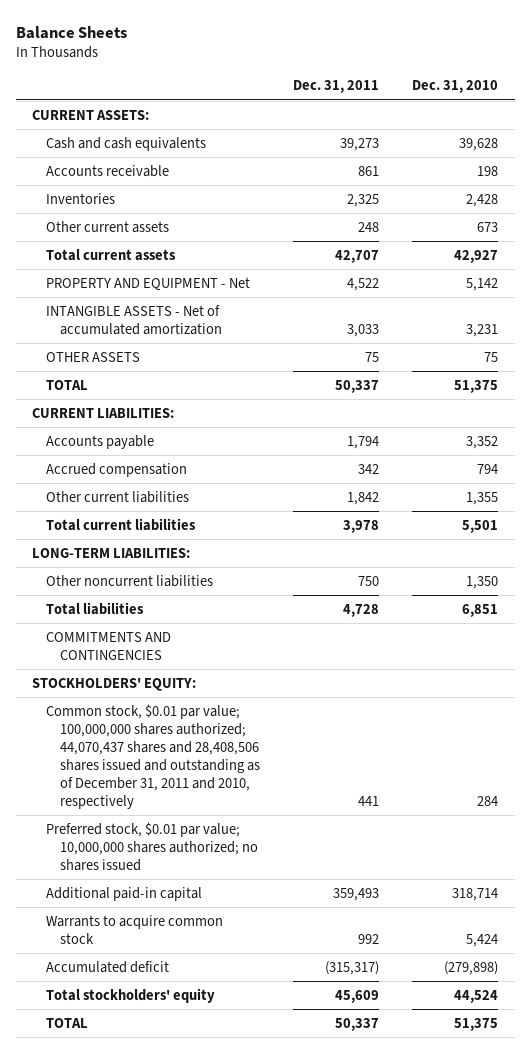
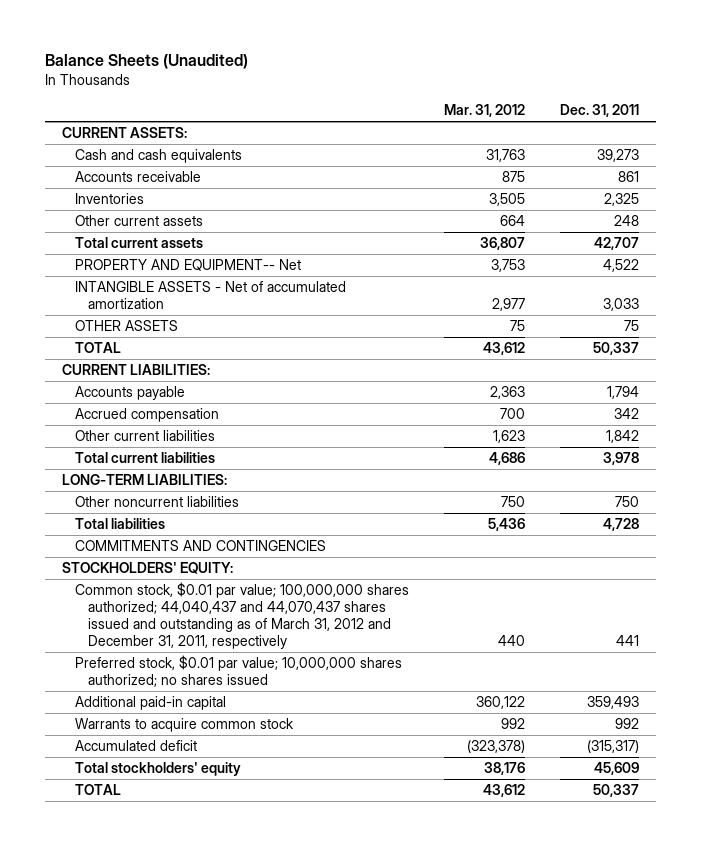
[15,25,127,39] Balance Sheets -> [44,54,248,70] Balance Sheets (Unaudited)
[412,80,499,94] Dec. 31, 2010 -> none
none -> [444,104,526,118] Mar. 31, 2012
[46,276,251,291] PROPERTY AND EQUIPMENT - Net -> [75,259,302,272] PROPERTY AND EQUIPMENT-- Net
[46,703,261,809] Common stock, $0.01 par value; 100,000,000 shares authorized; 44,070,437 shares and 28,408,506 shares issued and outstanding as of December 31, 2011 and 2010, respectively -> [75,582,410,650] Common stock, $0.01 par value; 100,000,000 shares authorized; 44,040,437 and 44,070,437 shares issued and outstanding as of March 31, 2012 and December 31, 2011, respectively

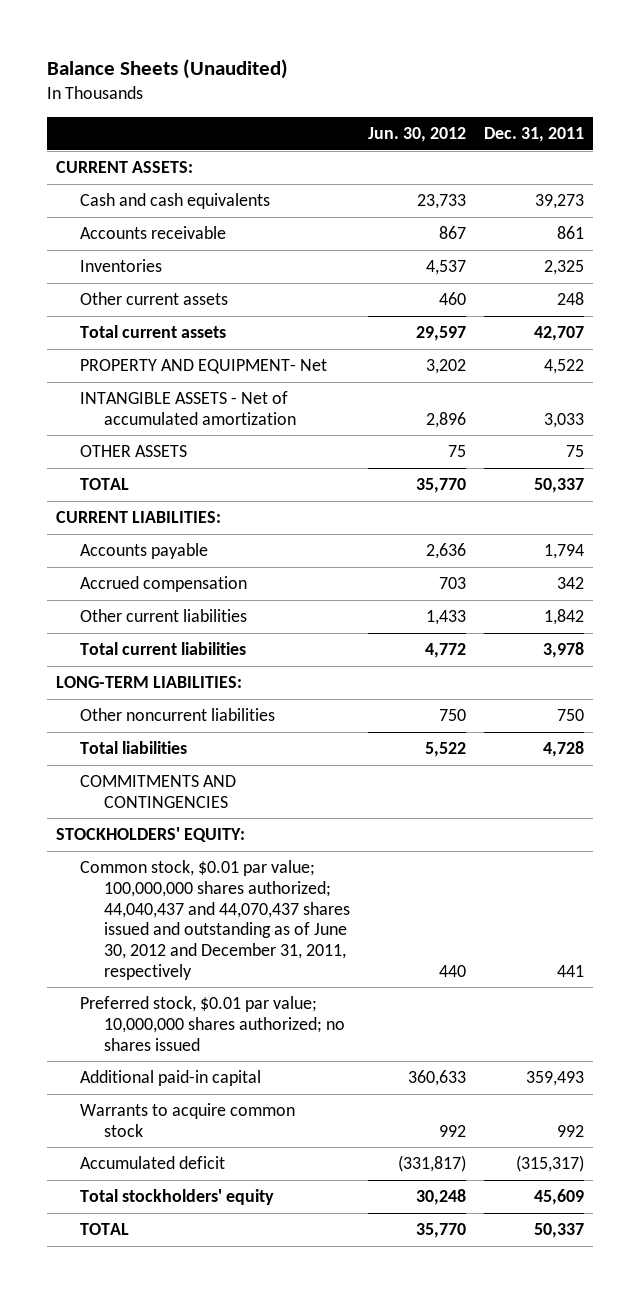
[444,104,526,118] Mar. 31, 2012 -> none
none -> [367,127,466,143] Jun. 30, 2012
[75,259,302,272] PROPERTY AND EQUIPMENT-- Net -> [80,359,328,375] PROPERTY AND EQUIPMENT- Net
[75,582,410,650] Common stock, $0.01 par value; 100,000,000 shares authorized; 44,040,437 and 44,070,437 shares issued and outstanding as of March 31, 2012 and December 31, 2011, respectively -> [80,860,350,980] Common stock, $0.01 par value; 100,000,000 shares authorized; 44,040,437 and 44,070,437 shares issued and outstanding as of June 30, 2012 and December 31, 2011, respectively

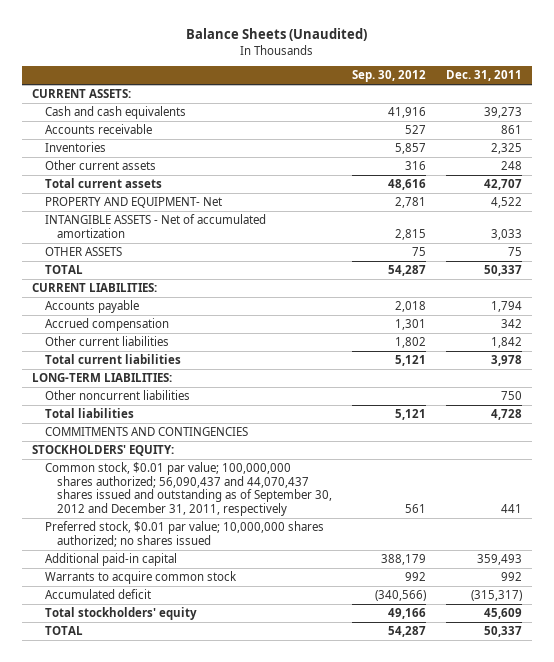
[367,127,466,143] Jun. 30, 2012 -> none
none -> [351,70,426,83] Sep. 30, 2012
[80,860,350,980] Common stock, $0.01 par value; 100,000,000 shares authorized; 44,040,437 and 44,070,437 shares issued and outstanding as of June 30, 2012 and December 31, 2011, respectively -> [44,462,333,516] Common stock, $0.01 par value; 100,000,000 shares authorized; 56,090,437 and 44,070,437 shares issued and outstanding as of September 30, 2012 and December 31, 2011, respectively

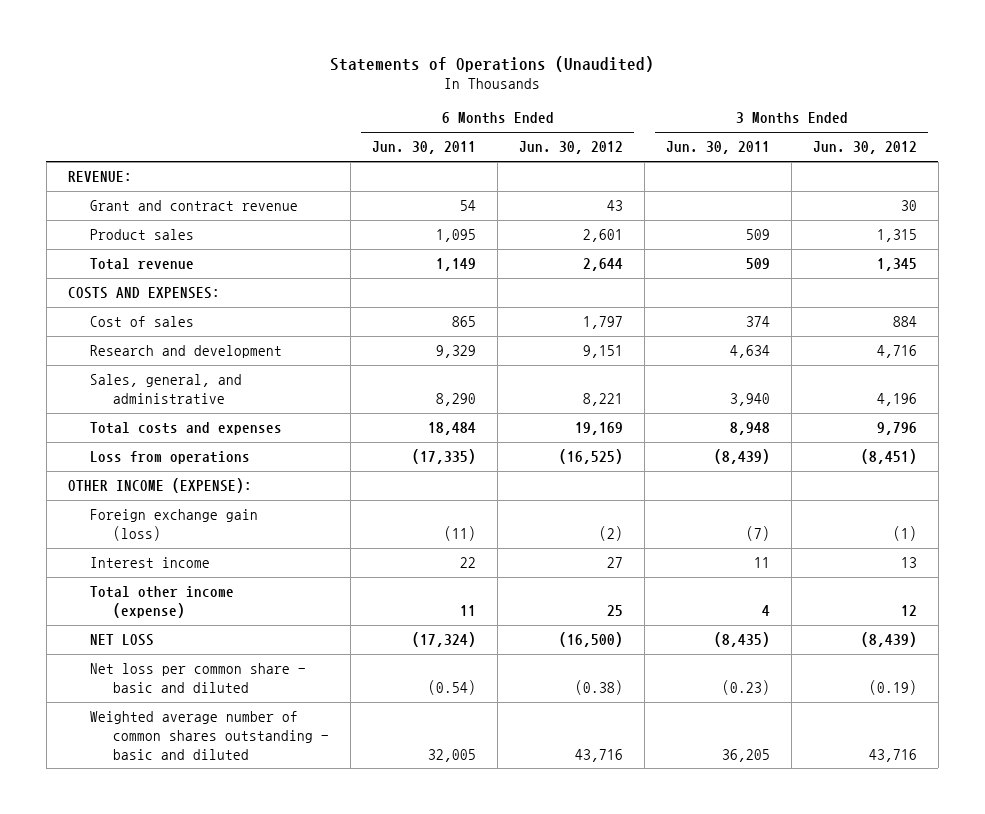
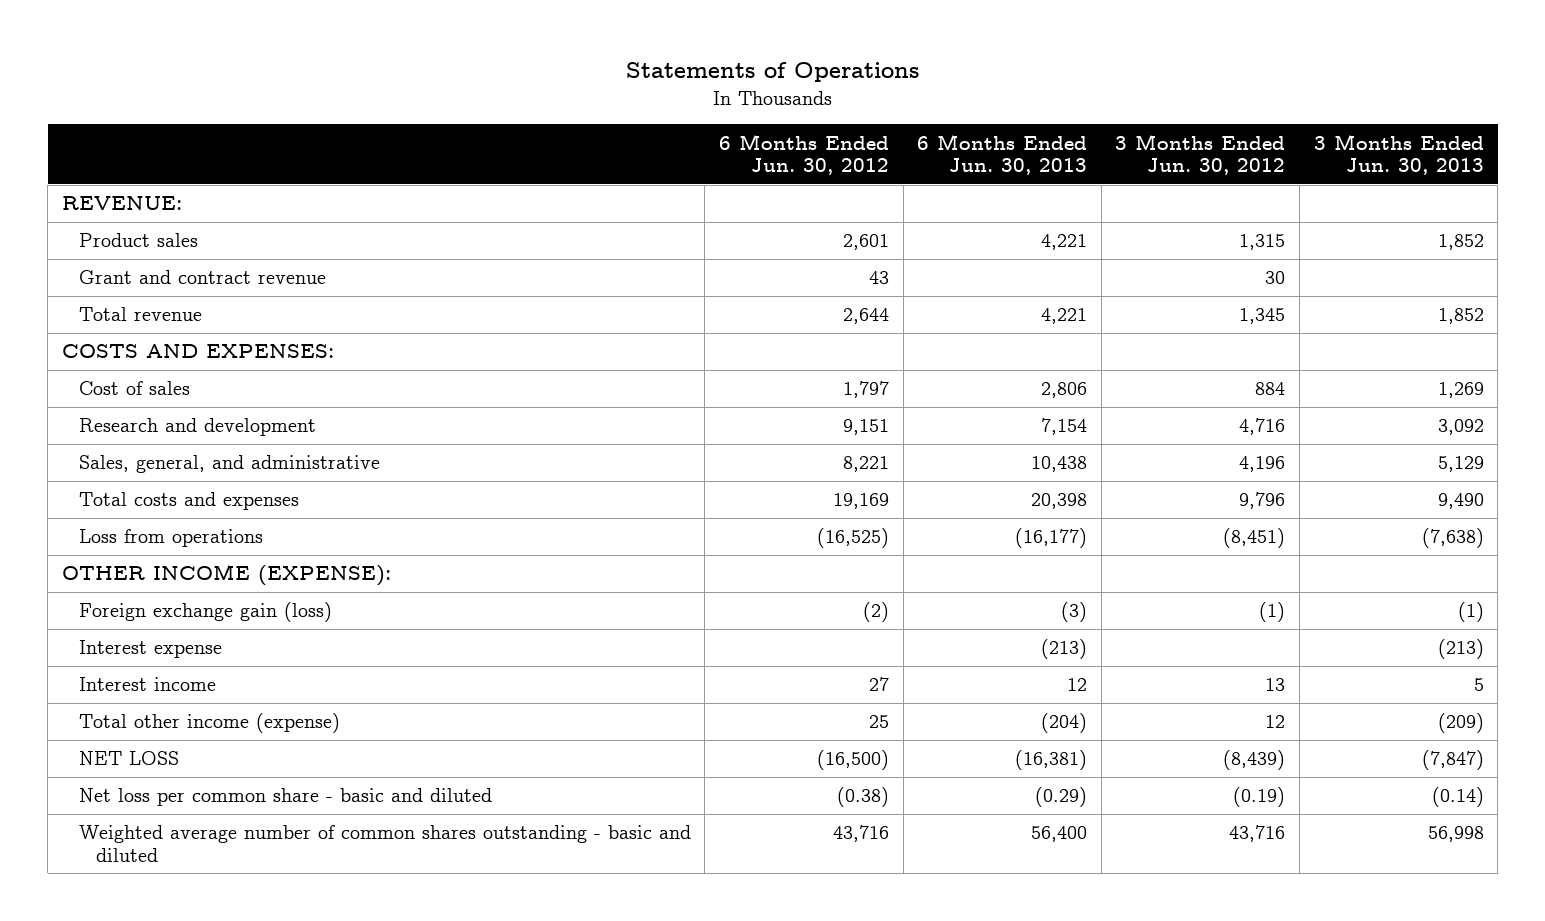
[330,55,655,72] Statements of Operations (Unaudited) -> [625,62,919,83] Statements of Operations
[372,141,477,155] Jun. 30, 2011 -> none
[666,141,771,155] Jun. 30, 2011 -> none
none -> [917,133,1088,176] 6 Months Ended Jun. 30, 2013
none -> [1313,133,1484,176] 3 Months Ended Jun. 30, 2013
[90,200,299,212] Grant and contract revenue -> [78,270,326,285] Grant and contract revenue
none -> [78,640,222,659] Interest expense

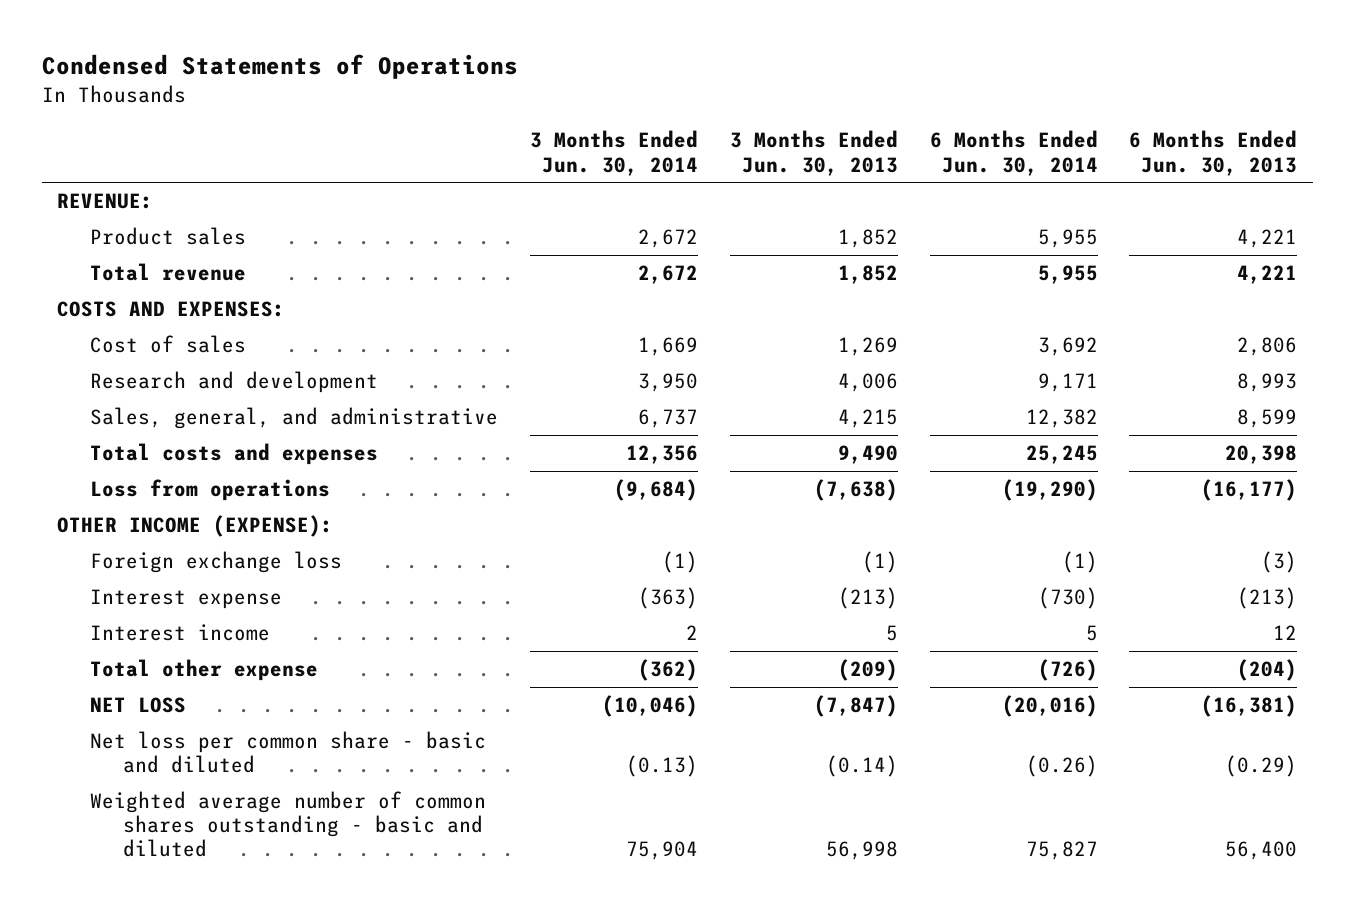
[625,62,919,83] Statements of Operations -> [41,53,518,79] Condensed Statements of Operations
[719,133,890,176] 6 Months Ended Jun. 30, 2012 -> none
[1115,133,1286,176] 3 Months Ended Jun. 30, 2012 -> none
none -> [530,130,699,176] 3 Months Ended Jun. 30, 2014
none -> [929,130,1098,176] 6 Months Ended Jun. 30, 2014
[78,270,326,285] Grant and contract revenue -> none
[1041,418,1088,436] 7,154 -> [1237,373,1298,393] 8,993
[1437,419,1484,436] 3,092 -> [837,373,898,393] 4,006
[1031,456,1088,473] 10,438 -> [1237,409,1298,429] 8,599
[1437,456,1484,473] 5,129 -> [837,409,898,429] 4,215
[78,602,332,623] Foreign exchange gain (loss) -> [90,551,343,574] Foreign exchange loss
[78,713,340,734] Total other income (expense) -> [90,659,319,682] Total other expense

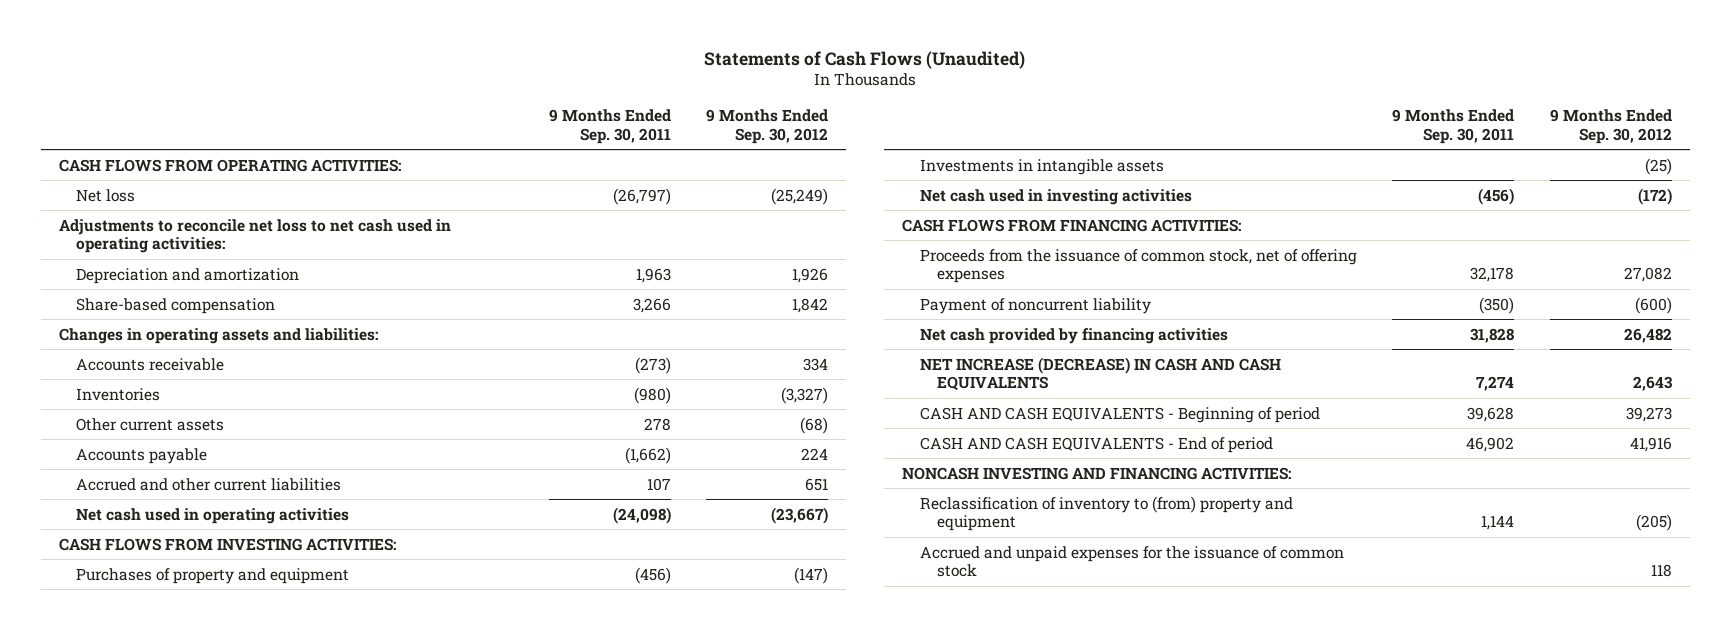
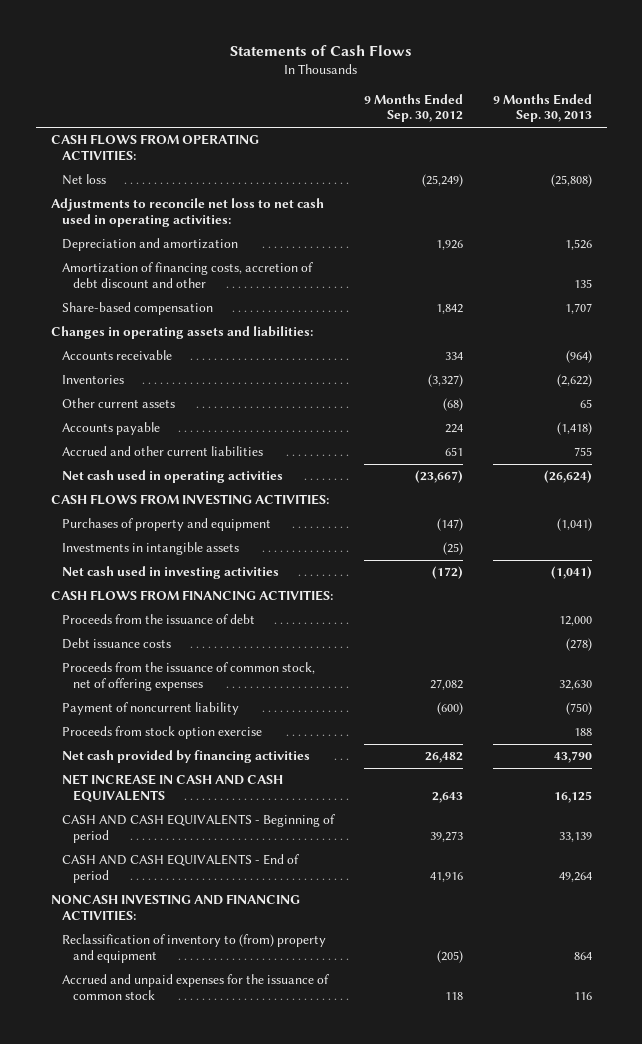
[704,50,1026,69] Statements of Cash Flows (Unaudited) -> [230,45,413,57] Statements of Cash Flows
[548,109,671,144] 9 Months Ended Sep. 30, 2011 -> none
none -> [492,93,592,123] 9 Months Ended Sep. 30, 2013
none -> [61,262,313,289] Amortization of financing costs, accretion of debt discount and other
none -> [61,614,255,625] Proceeds from the issuance of debt
none -> [61,638,171,650] Debt issuance costs
none -> [61,726,262,740] Proceeds from stock option exercise
[919,356,1281,392] NET INCREASE (DECREASE) IN CASH AND CASH EQUIVALENTS -> [61,774,283,803] NET INCREASE IN CASH AND CASH EQUIVALENTS

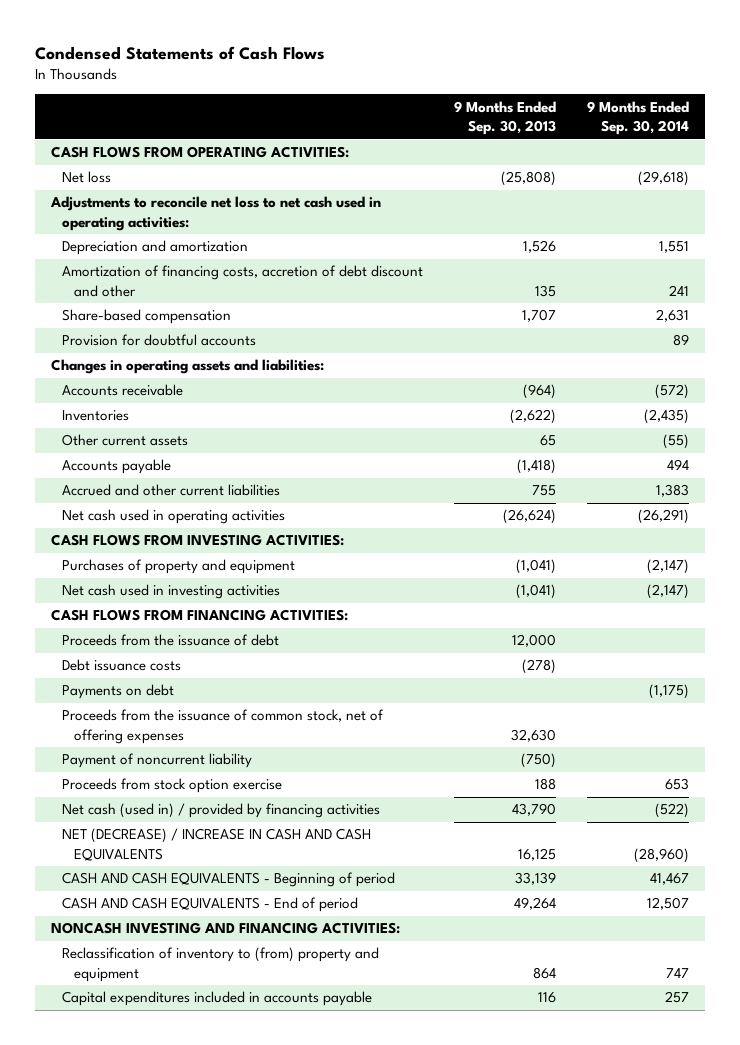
[230,45,413,57] Statements of Cash Flows -> [35,45,326,60] Condensed Statements of Cash Flows
[363,93,463,123] 9 Months Ended Sep. 30, 2012 -> none
none -> [587,100,690,136] 9 Months Ended Sep. 30, 2014
none -> [62,334,257,347] Provision for doubtful accounts
[61,542,239,556] Investments in intangible assets -> none
none -> [62,684,175,700] Payments on debt
[61,750,310,764] Net cash provided by financing activities -> [62,803,381,819] Net cash (used in) / provided by financing activities
[61,774,283,803] NET INCREASE IN CASH AND CASH EQUIVALENTS -> [62,828,372,861] NET (DECREASE) / INCREASE IN CASH AND CASH EQUIVALENTS
[61,974,329,1001] Accrued and unpaid expenses for the issuance of common stock -> [62,991,373,1007] Capital expenditures included in accounts payable

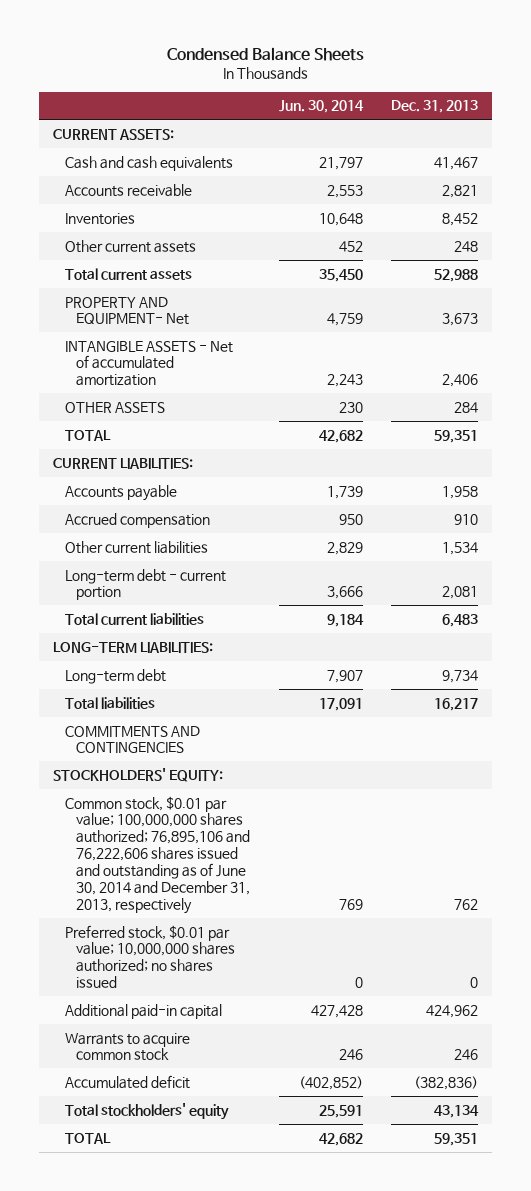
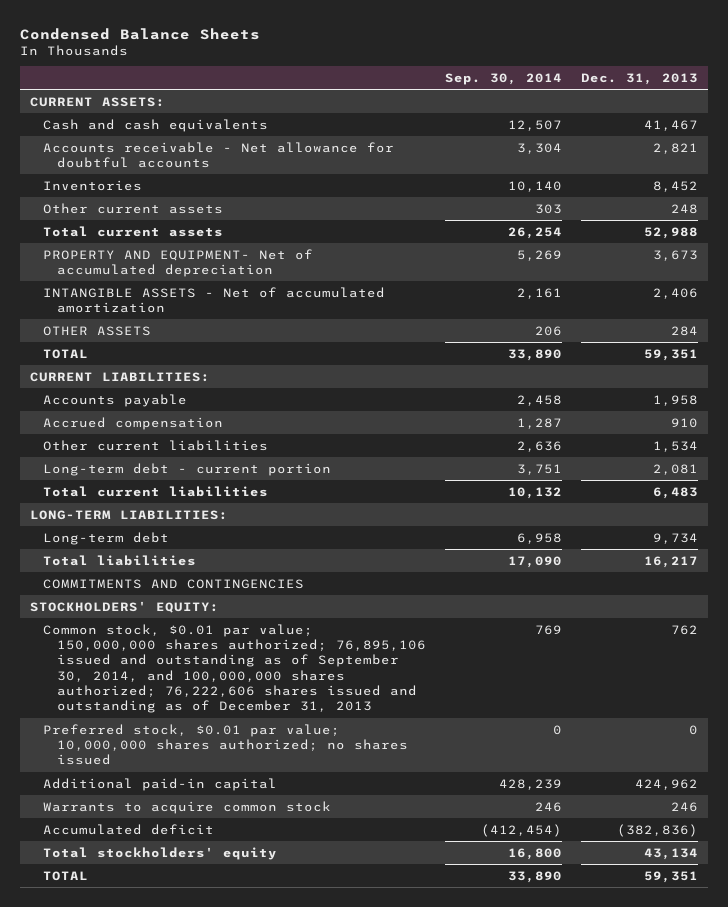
[278,100,364,114] Jun. 30, 2014 -> none
none -> [445,73,563,86] Sep. 30, 2014
[64,183,192,197] Accounts receivable -> [43,141,395,168] Accounts receivable - Net allowance for doubtful accounts
[64,296,190,326] PROPERTY AND EQUIPMENT- Net -> [43,248,314,277] PROPERTY AND EQUIPMENT- Net of accumulated depreciation
[64,795,251,914] Common stock, $0.01 par value; 100,000,000 shares authorized; 76,895,106 and 76,222,606 shares issued and outstanding as of June 30, 2014 and December 31, 2013, respectively -> [43,623,427,714] Common stock, $0.01 par value; 150,000,000 shares authorized; 76,895,106 issued and outstanding as of September 30, 2014, and 100,000,000 shares authorized; 76,222,606 shares issued and outstanding as of December 31, 2013

